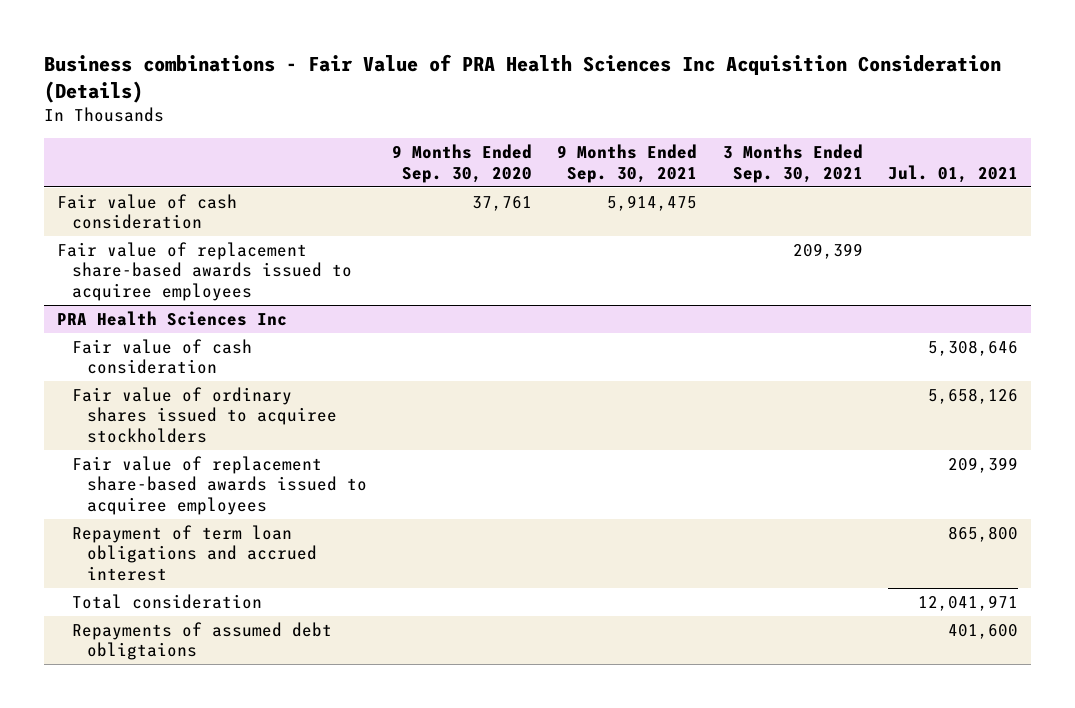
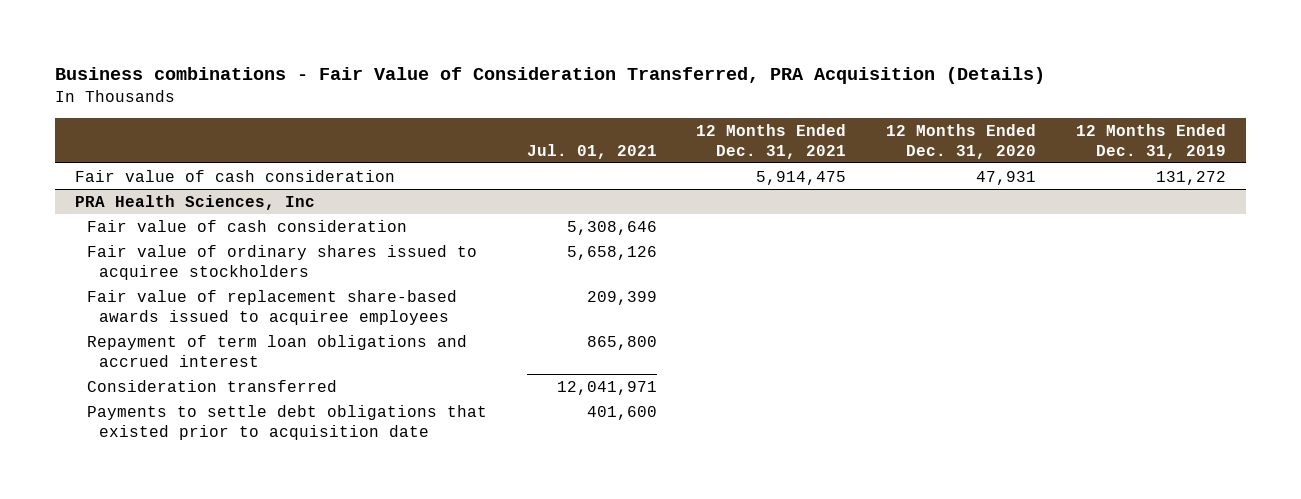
[44,53,1002,103] Business combinations - Fair Value of PRA Health Sciences Inc Acquisition Consideration (Details) -> [54,66,1045,84] Business combinations - Fair Value of Consideration Transferred, PRA Acquisition (Details)
[392,144,533,183] 9 Months Ended Sep. 30, 2020 -> none
[557,144,698,183] 9 Months Ended Sep. 30, 2021 -> none
[722,144,863,183] 3 Months Ended Sep. 30, 2021 -> none
none -> [696,123,847,159] 12 Months Ended Dec. 31, 2021
none -> [886,123,1037,159] 12 Months Ended Dec. 31, 2020
none -> [1076,123,1227,159] 12 Months Ended Dec. 31, 2019
[56,242,352,301] Fair value of replacement share-based awards issued to acquiree employees -> none
[56,311,287,327] PRA Health Sciences Inc -> [74,194,315,210] PRA Health Sciences, Inc
[71,594,262,610] Total consideration -> [86,379,337,392] Consideration transferred
[71,622,332,661] Repayments of assumed debt obligtaions -> [86,404,487,441] Payments to settle debt obligations that existed prior to acquisition date

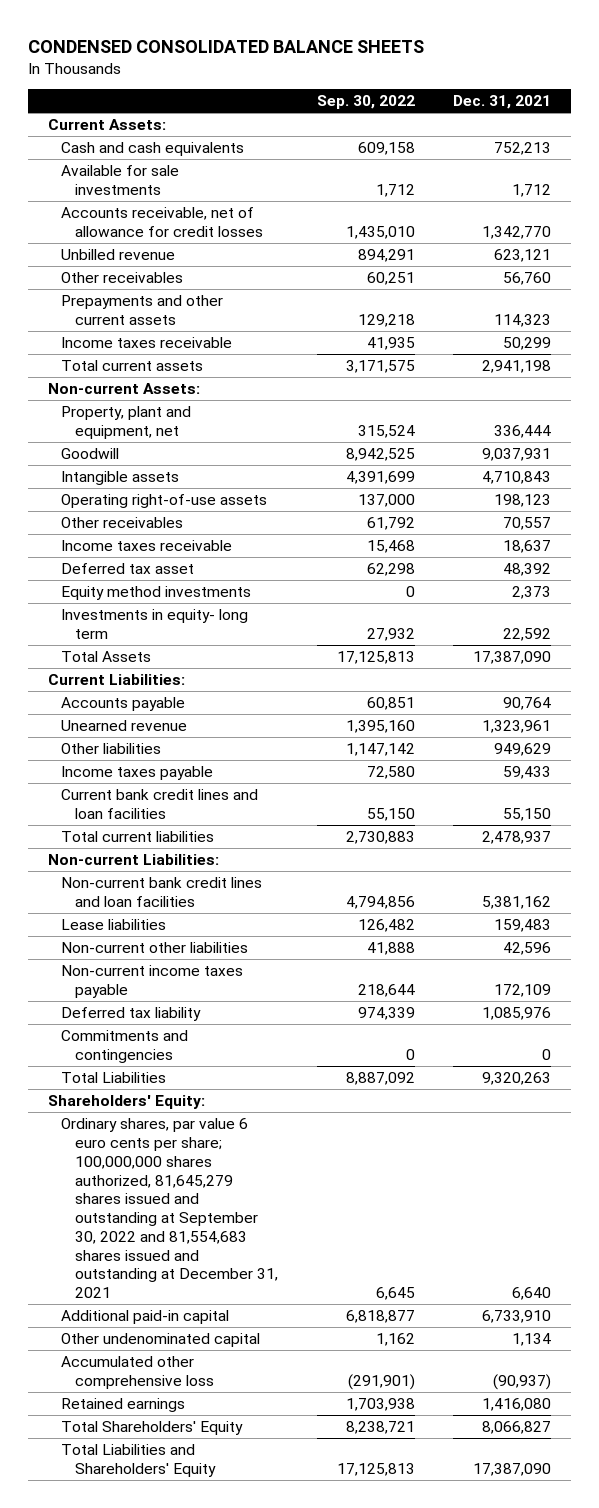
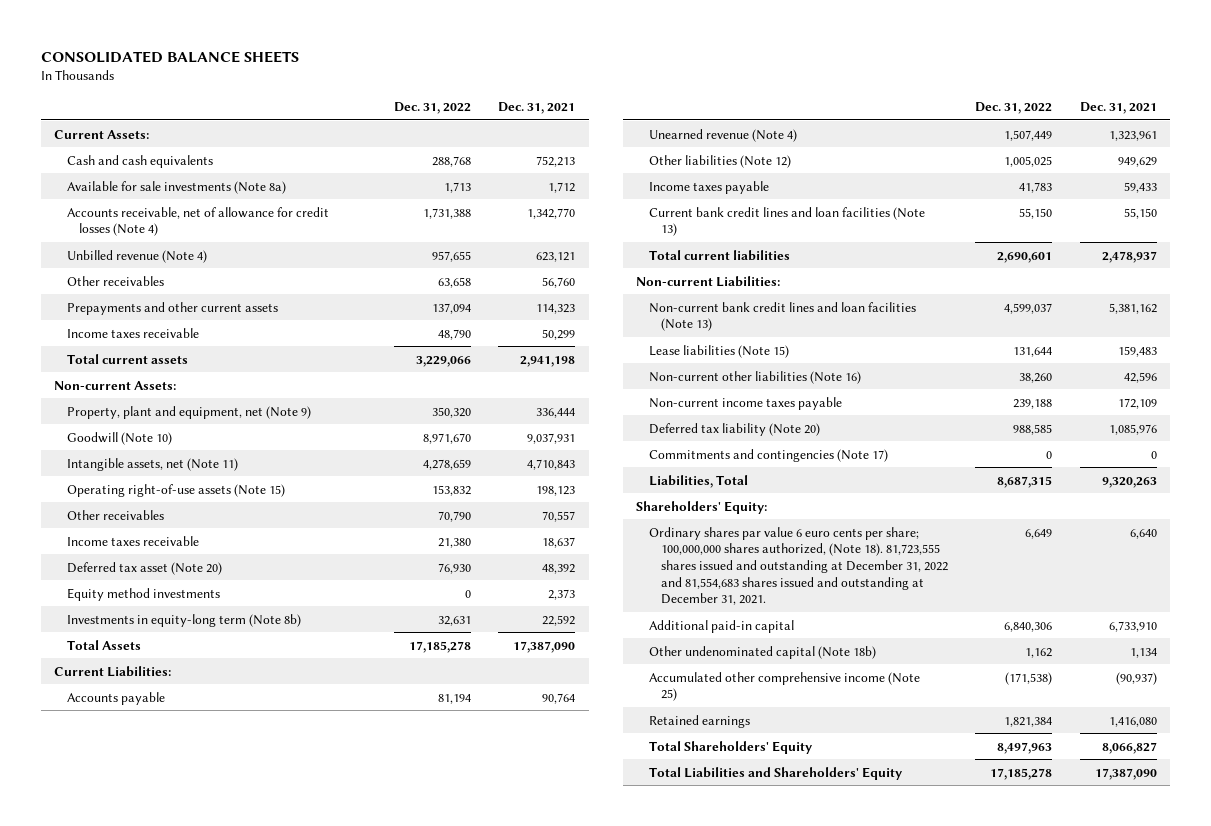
[28,39,425,53] CONDENSED CONSOLIDATED BALANCE SHEETS -> [40,50,299,63] CONSOLIDATED BALANCE SHEETS
[316,95,415,110] Sep. 30, 2022 -> none
none -> [393,102,471,115] Dec. 31, 2022
[61,165,180,196] Available for sale investments -> [66,180,286,194] Available for sale investments (Note 8a)
[61,207,264,238] Accounts receivable, net of allowance for credit losses -> [66,206,329,237] Accounts receivable, net of allowance for credit losses (Note 4)
[61,249,176,261] Unbilled revenue -> [66,249,207,263] Unbilled revenue (Note 4)
[61,406,192,440] Property, plant and equipment, net -> [66,405,311,419] Property, plant and equipment, net (Note 9)
[61,448,120,460] Goodwill -> [66,431,172,445] Goodwill (Note 10)
[61,471,180,486] Intangible assets -> [66,457,238,471] Intangible assets, net (Note 11)
[61,494,268,509] Operating right-of-use assets -> [66,483,285,497] Operating right-of-use assets (Note 15)
[61,563,195,575] Deferred tax asset -> [66,561,222,575] Deferred tax asset (Note 20)
[61,609,249,640] Investments in equity- long term -> [66,613,301,627] Investments in equity-long term (Note 8b)
[61,720,188,732] Unearned revenue -> [648,128,797,142] Unearned revenue (Note 4)
[61,743,162,755] Other liabilities -> [648,154,791,168] Other liabilities (Note 12)
[61,789,259,820] Current bank credit lines and loan facilities -> [648,206,925,237] Current bank credit lines and loan facilities (Note 13)
[61,877,263,908] Non-current bank credit lines and loan facilities -> [648,301,916,332] Non-current bank credit lines and loan facilities (Note 13)
[61,919,167,931] Lease liabilities -> [648,344,789,358] Lease liabilities (Note 15)
[61,942,249,954] Non-current other liabilities -> [648,370,861,384] Non-current other liabilities (Note 16)
[61,1007,202,1022] Deferred tax liability -> [648,422,820,436] Deferred tax liability (Note 20)
[61,1030,189,1064] Commitments and contingencies -> [648,448,888,462] Commitments and contingencies (Note 17)
[61,1072,167,1084] Total Liabilities -> [648,474,748,488] Liabilities, Total
[61,1118,279,1299] Ordinary shares, par value 6 euro cents per share; 100,000,000 shares authorized, 81,645,279 shares issued and outstanding at September 30, 2022 and 81,554,683 shares issued and outstanding at December 31, 2021 -> [648,526,949,606] Ordinary shares par value 6 euro cents per share; 100,000,000 shares authorized, (Note 18). 81,723,555 shares issued and outstanding at December 31, 2022 and 81,554,683 shares issued and outstanding at December 31, 2021.
[61,1333,261,1348] Other undenominated capital -> [648,645,876,659] Other undenominated capital (Note 18b)
[61,1356,215,1390] Accumulated other comprehensive loss -> [648,671,920,702] Accumulated other comprehensive income (Note 25)

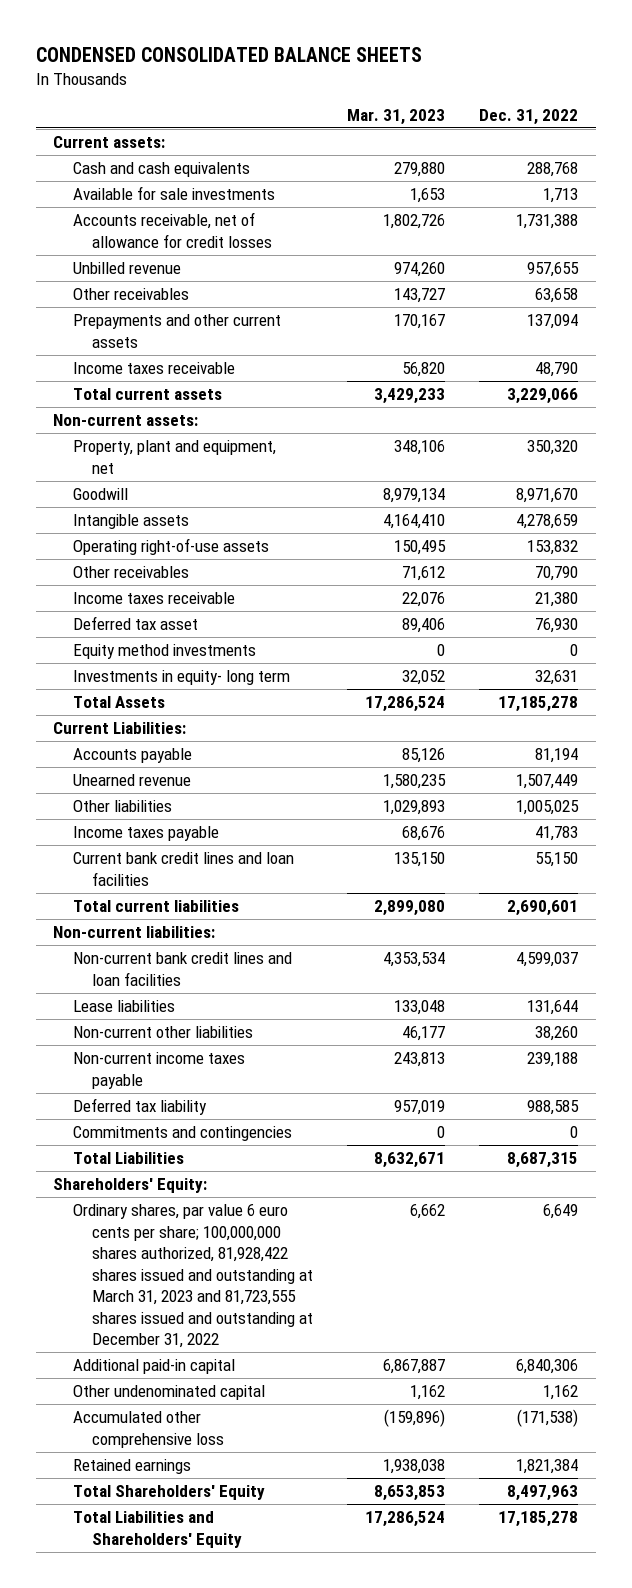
[40,50,299,63] CONSOLIDATED BALANCE SHEETS -> [35,47,422,63] CONDENSED CONSOLIDATED BALANCE SHEETS
[497,102,575,115] Dec. 31, 2021 -> none
none -> [347,108,446,125] Mar. 31, 2023
[54,129,150,139] Current Assets: -> [53,136,166,149] Current assets:
[66,180,286,194] Available for sale investments (Note 8a) -> [72,186,275,201] Available for sale investments
[66,206,329,237] Accounts receivable, net of allowance for credit losses (Note 4) -> [72,212,273,248] Accounts receivable, net of allowance for credit losses
[66,249,207,263] Unbilled revenue (Note 4) -> [72,262,181,275] Unbilled revenue
[54,380,177,390] Non-current Assets: -> [53,414,199,427] Non-current assets:
[66,405,311,419] Property, plant and equipment, net (Note 9) -> [72,440,276,474] Property, plant and equipment, net
[66,431,172,445] Goodwill (Note 10) -> [72,488,128,501] Goodwill
[66,457,238,471] Intangible assets, net (Note 11) -> [72,514,189,530] Intangible assets
[66,483,285,497] Operating right-of-use assets (Note 15) -> [72,538,269,556] Operating right-of-use assets
[66,561,222,575] Deferred tax asset (Note 20) -> [72,616,198,631] Deferred tax asset
[66,613,301,627] Investments in equity-long term (Note 8b) -> [72,670,290,686] Investments in equity- long term
[648,128,797,142] Unearned revenue (Note 4) -> [72,774,191,787] Unearned revenue
[648,154,791,168] Other liabilities (Note 12) -> [72,800,172,813] Other liabilities
[648,206,925,237] Current bank credit lines and loan facilities (Note 13) -> [72,852,294,886] Current bank credit lines and loan facilities
[636,275,781,287] Non-current Liabilities: -> [53,926,216,939] Non-current liabilities:
[648,301,916,332] Non-current bank credit lines and loan facilities (Note 13) -> [72,952,292,986] Non-current bank credit lines and loan facilities
[648,344,789,358] Lease liabilities (Note 15) -> [72,1000,175,1013] Lease liabilities
[648,370,861,384] Non-current other liabilities (Note 16) -> [72,1026,253,1039] Non-current other liabilities
[648,422,820,436] Deferred tax liability (Note 20) -> [72,1098,207,1116] Deferred tax liability
[648,448,888,462] Commitments and contingencies (Note 17) -> [72,1126,292,1142] Commitments and contingencies
[648,474,748,488] Liabilities, Total -> [72,1152,184,1165] Total Liabilities
[648,526,949,606] Ordinary shares par value 6 euro cents per share; 100,000,000 shares authorized, (Note 18). 81,723,555 shares issued and outstanding at December 31, 2022 and 81,554,683 shares issued and outstanding at December 31, 2021. -> [72,1204,314,1349] Ordinary shares, par value 6 euro cents per share; 100,000,000 shares authorized, 81,928,422 shares issued and outstanding at March 31, 2023 and 81,723,555 shares issued and outstanding at December 31, 2022
[648,645,876,659] Other undenominated capital (Note 18b) -> [72,1385,265,1401] Other undenominated capital
[648,671,920,702] Accumulated other comprehensive income (Note 25) -> [72,1411,225,1448] Accumulated other comprehensive loss

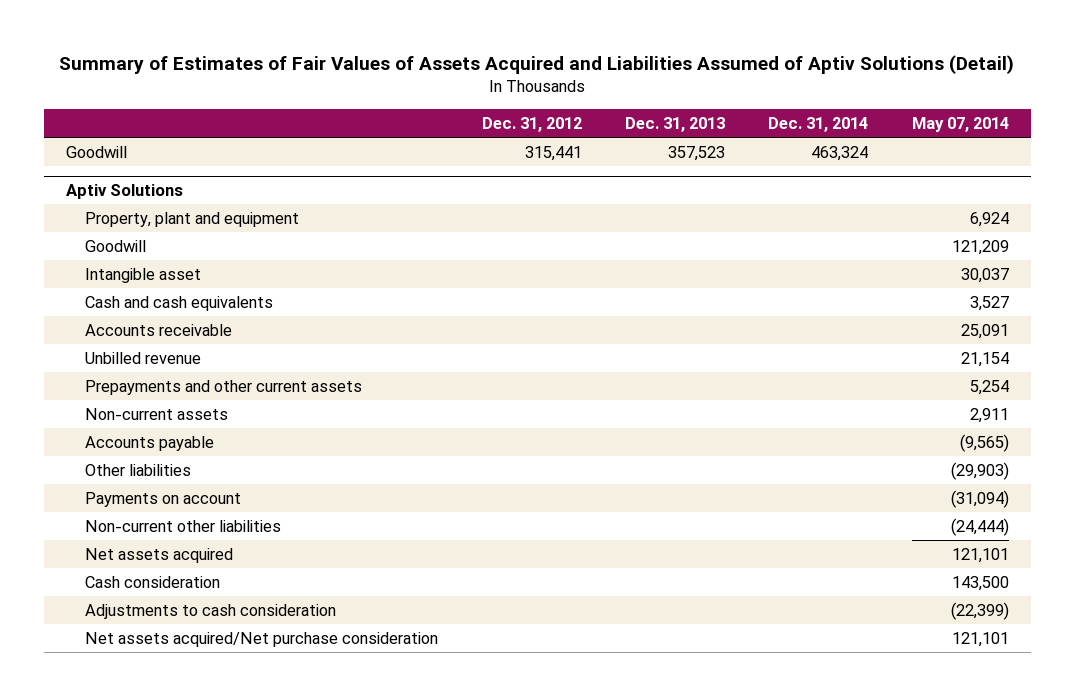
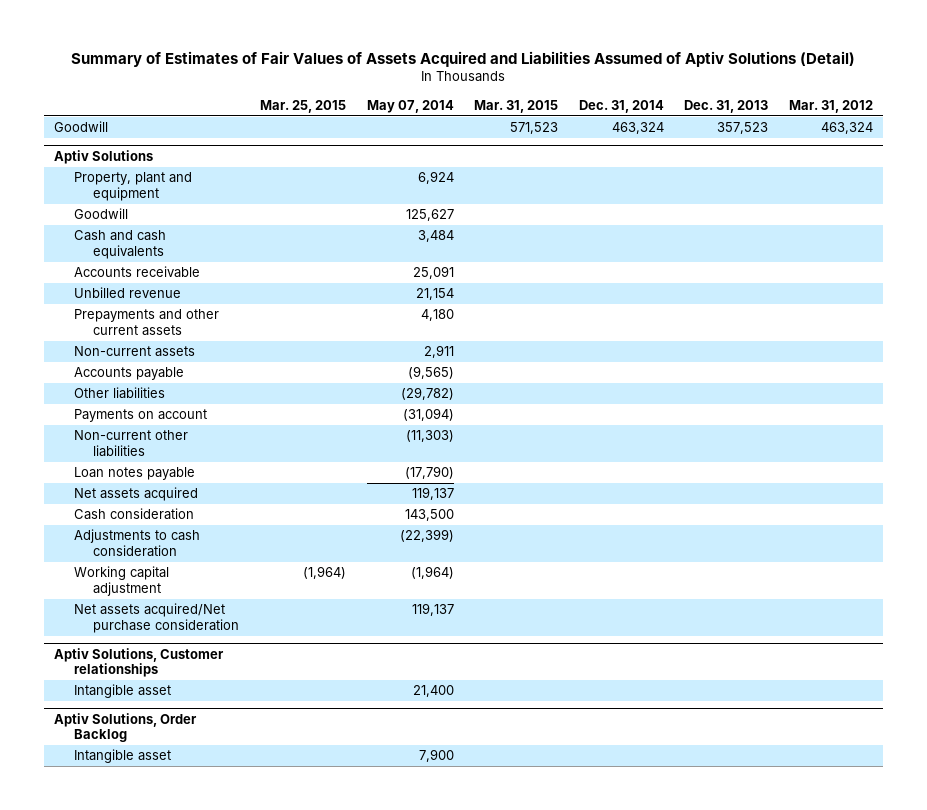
[481,117,582,133] Dec. 31, 2012 -> none
none -> [259,99,346,113] Mar. 25, 2015
none -> [474,99,559,113] Mar. 31, 2015
none -> [789,99,874,113] Mar. 31, 2012
[85,268,202,284] Intangible asset -> none
[951,240,1009,256] 121,209 -> [405,209,454,222] 125,627
[969,296,1009,312] 3,527 -> [417,230,454,243] 3,484
[969,380,1009,396] 5,254 -> [420,309,454,322] 4,180
[950,462,1009,481] (29,903) -> [400,387,454,401] (29,782)
[950,518,1009,537] (24,444) -> [405,430,454,443] (11,303)
none -> [73,467,195,481] Loan notes payable
[951,548,1009,564] 121,101 -> [411,487,454,501] 119,137
none -> [73,566,169,596] Working capital adjustment
[951,632,1009,648] 121,101 -> [411,603,454,617] 119,137
none -> [53,648,224,678] Aptiv Solutions, Customer relationships
none -> [73,684,171,699] Intangible asset
none -> [53,713,197,743] Aptiv Solutions, Order Backlog
none -> [73,749,171,764] Intangible asset

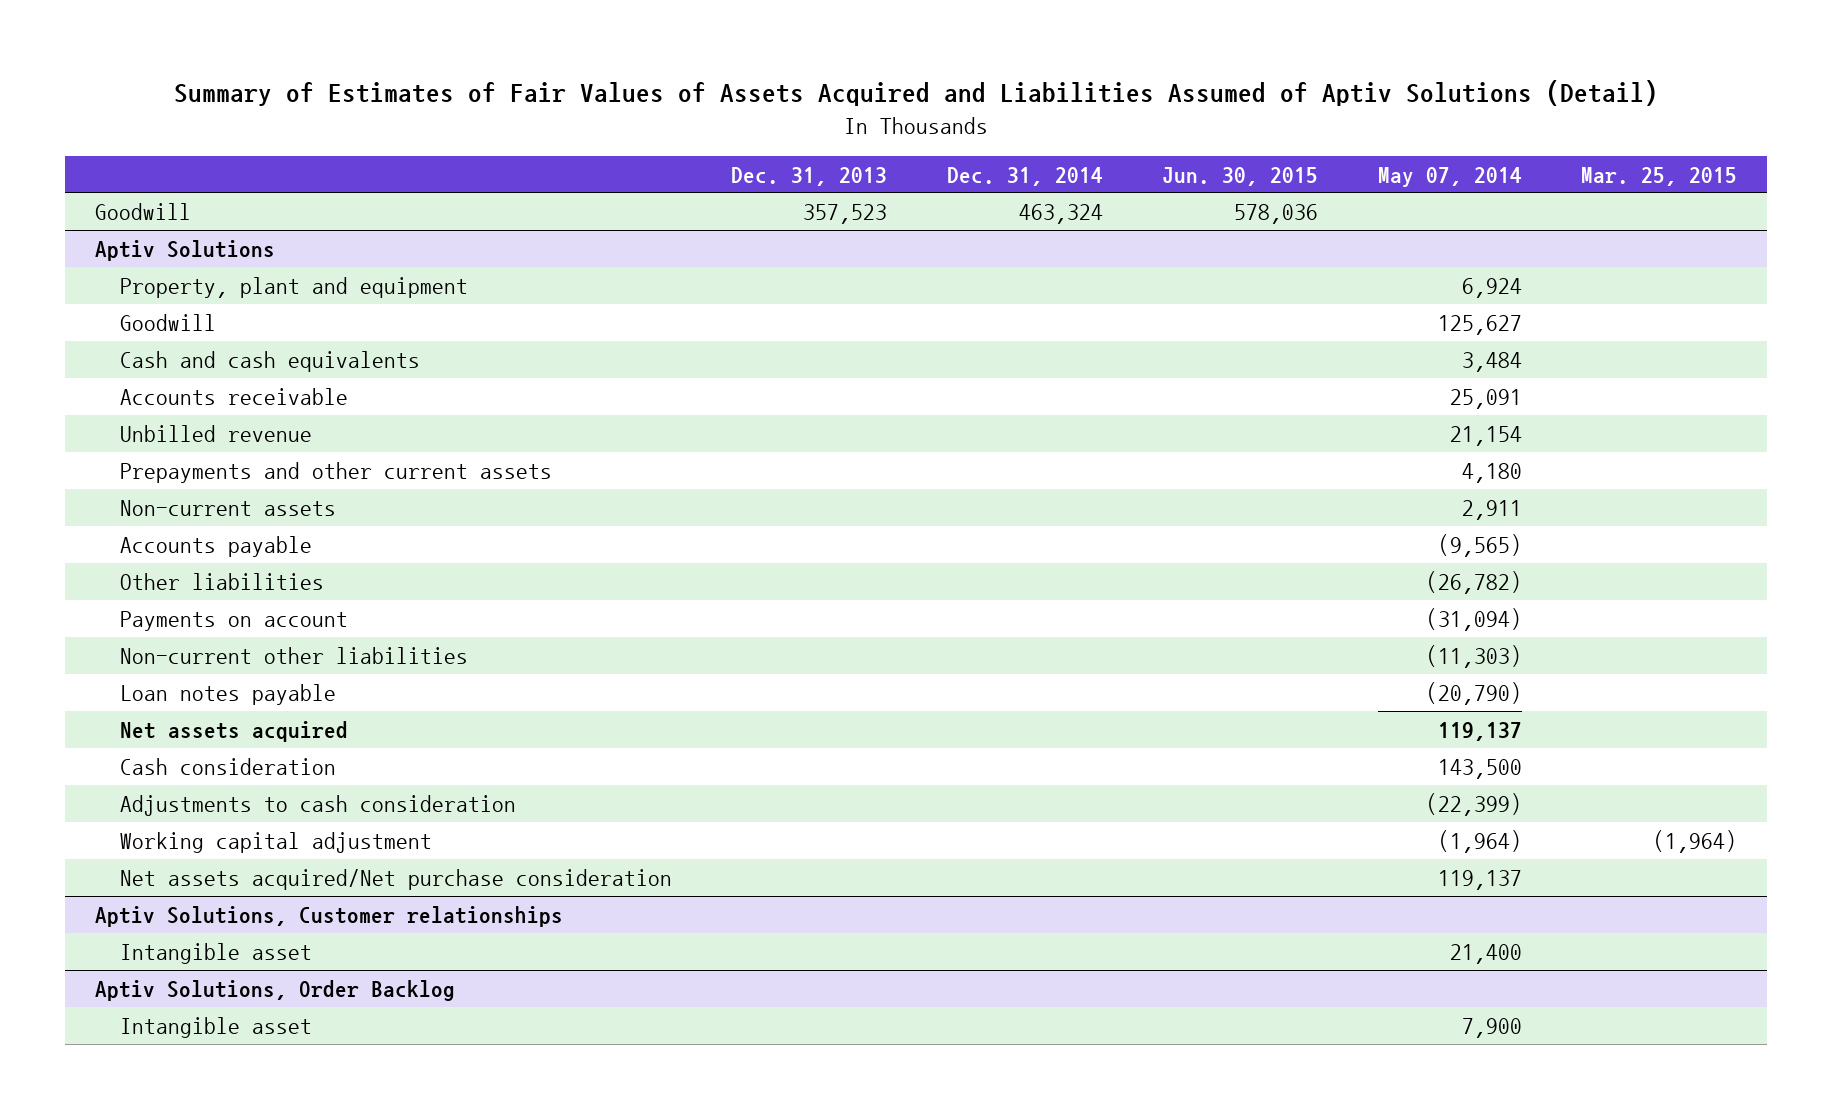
[474,99,559,113] Mar. 31, 2015 -> none
[789,99,874,113] Mar. 31, 2012 -> none
none -> [1162,166,1319,186] Jun. 30, 2015
[400,387,454,401] (29,782) -> [1425,570,1522,594] (26,782)
[404,466,454,480] (17,790) -> [1425,681,1522,705] (20,790)

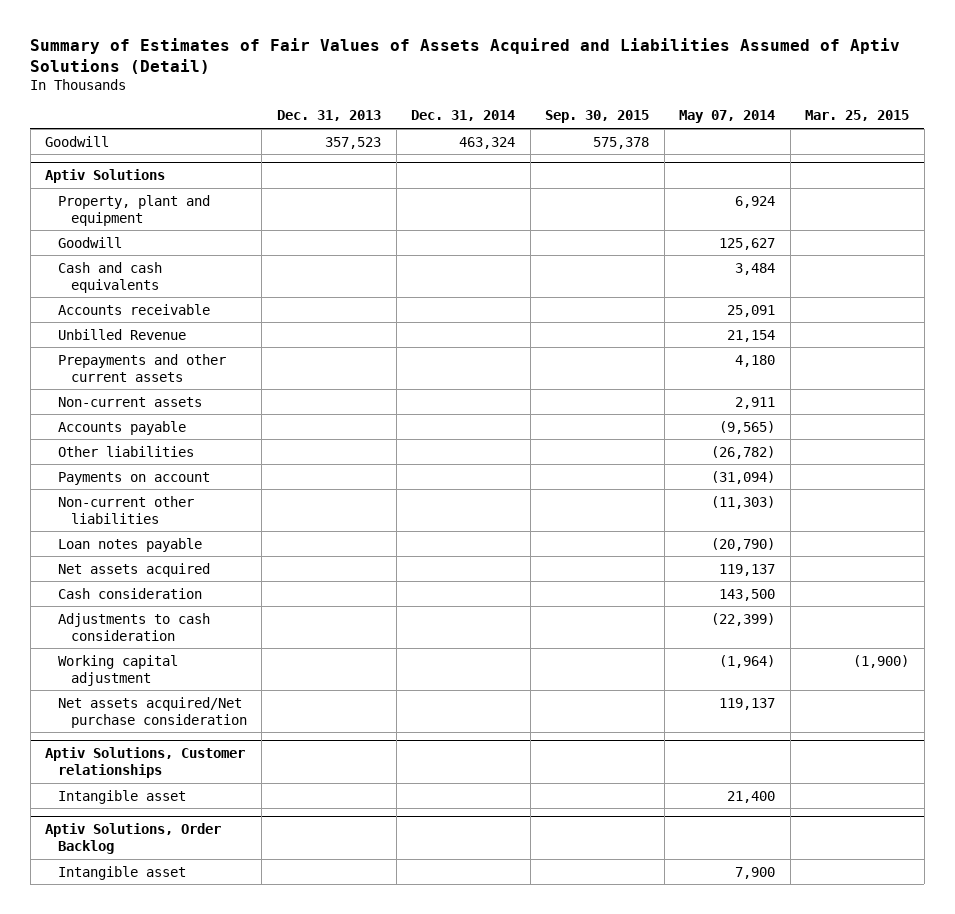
[1162,166,1319,186] Jun. 30, 2015 -> none
none -> [545,110,650,124] Sep. 30, 2015
[120,424,313,442] Unbilled revenue -> [58,328,187,340] Unbilled Revenue
[1653,829,1738,853] (1,964) -> [853,654,910,668] (1,900)

